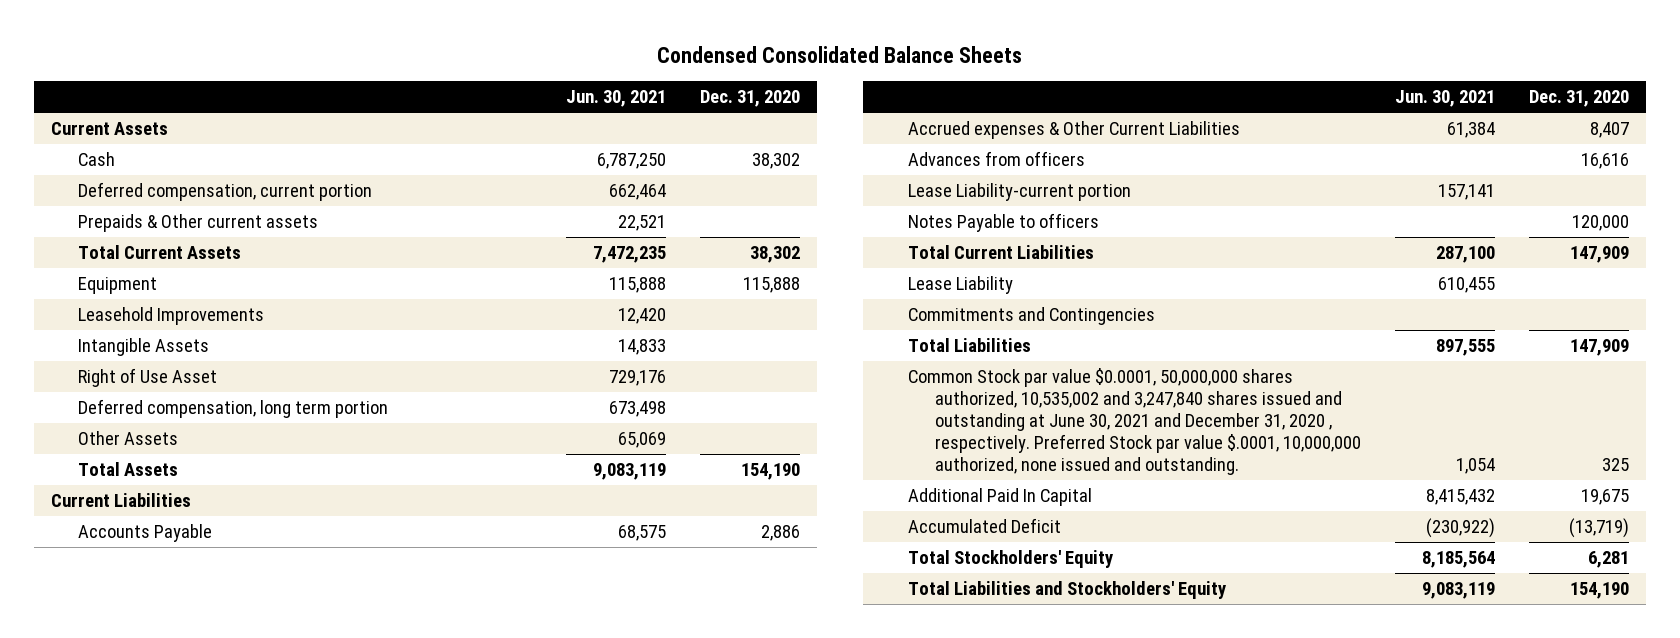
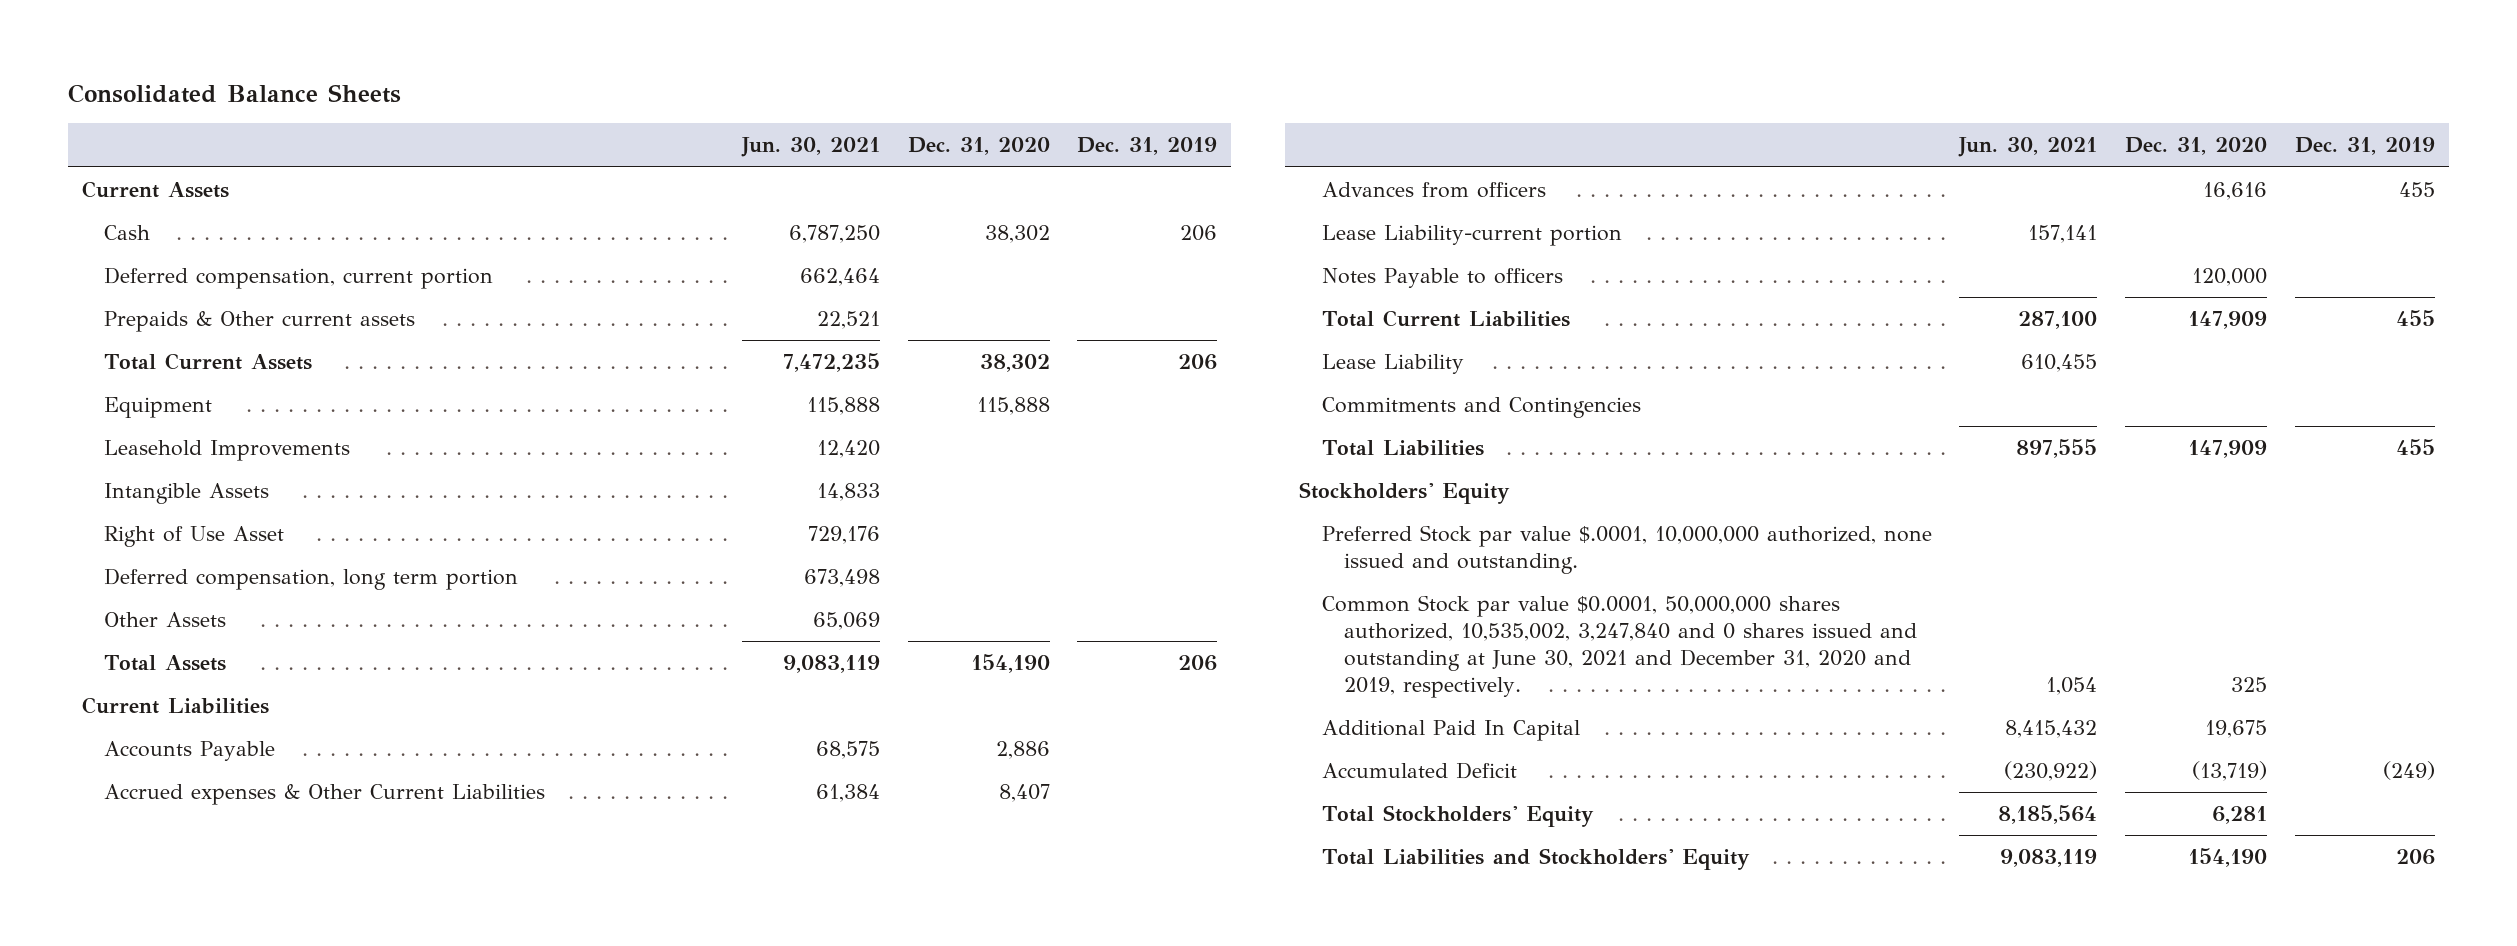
[657,45,1023,63] Condensed Consolidated Balance Sheets -> [68,83,402,103] Consolidated Balance Sheets
none -> [1077,137,1218,156] Dec. 31, 2019
none -> [1299,482,1511,505] Stockholders' Equity
none -> [1321,525,1932,575] Preferred Stock par value $.0001, 10,000,000 authorized, none issued and outstanding.
[907,367,1362,476] Common Stock par value $0.0001, 50,000,000 shares authorized, 10,535,002 and 3,247,840 shares issued and outstanding at June 30, 2021 and December 31, 2020 , respectively. Preferred Stock par value $.0001, 10,000,000 authorized, none issued and outstanding. -> [1321,595,1918,699] Common Stock par value $0.0001, 50,000,000 shares authorized, 10,535,002, 3,247,840 and 0 shares issued and outstanding at June 30, 2021 and December 31, 2020 and 2019, respectively.

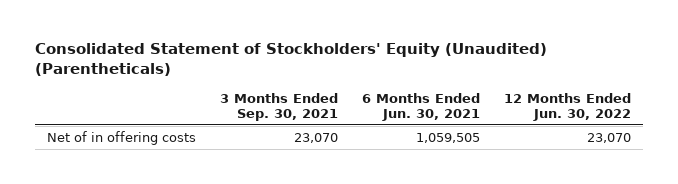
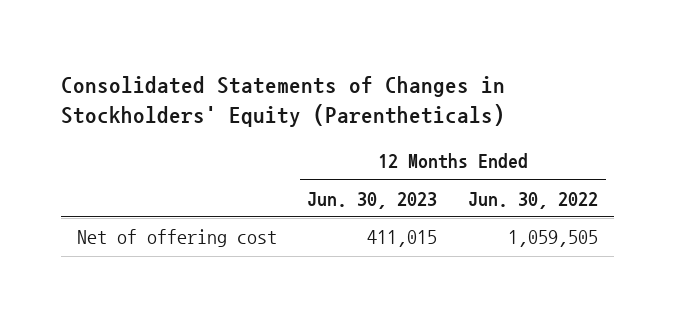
[34,43,547,76] Consolidated Statement of Stockholders' Equity (Unaudited) (Parentheticals) -> [61,75,506,128] Consolidated Statements of Changes in Stockholders' Equity (Parentheticals)
[219,92,338,121] 3 Months Ended Sep. 30, 2021 -> none
[362,92,481,121] 6 Months Ended Jun. 30, 2021 -> none
none -> [307,191,438,209] Jun. 30, 2023
[46,131,196,146] Net of in offering costs -> [76,229,277,248] Net of offering cost
[587,133,632,144] 23,070 -> [508,230,599,248] 1,059,505

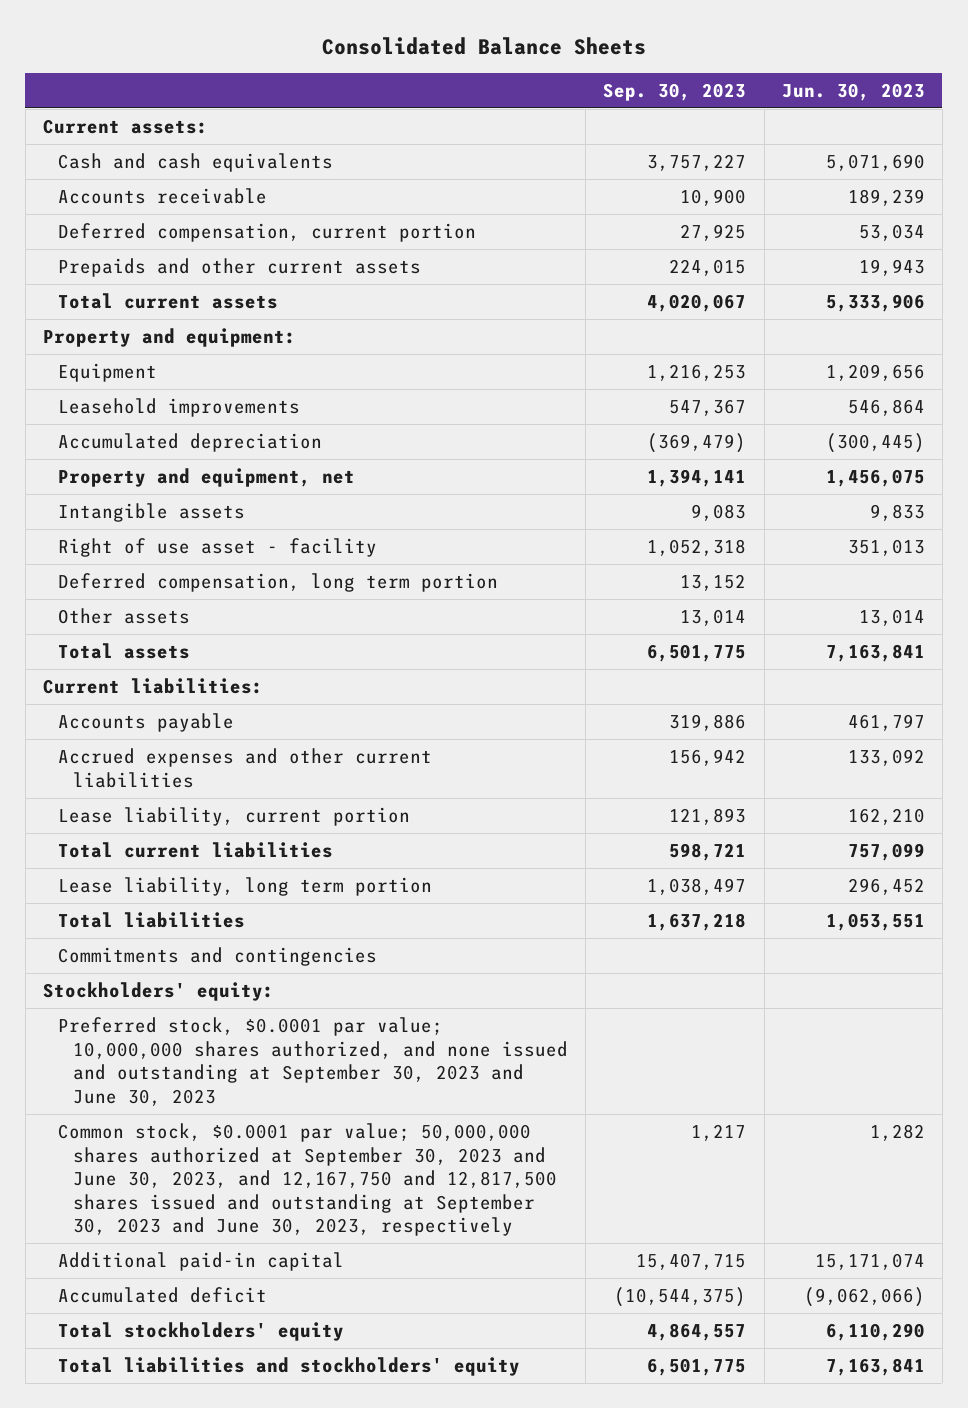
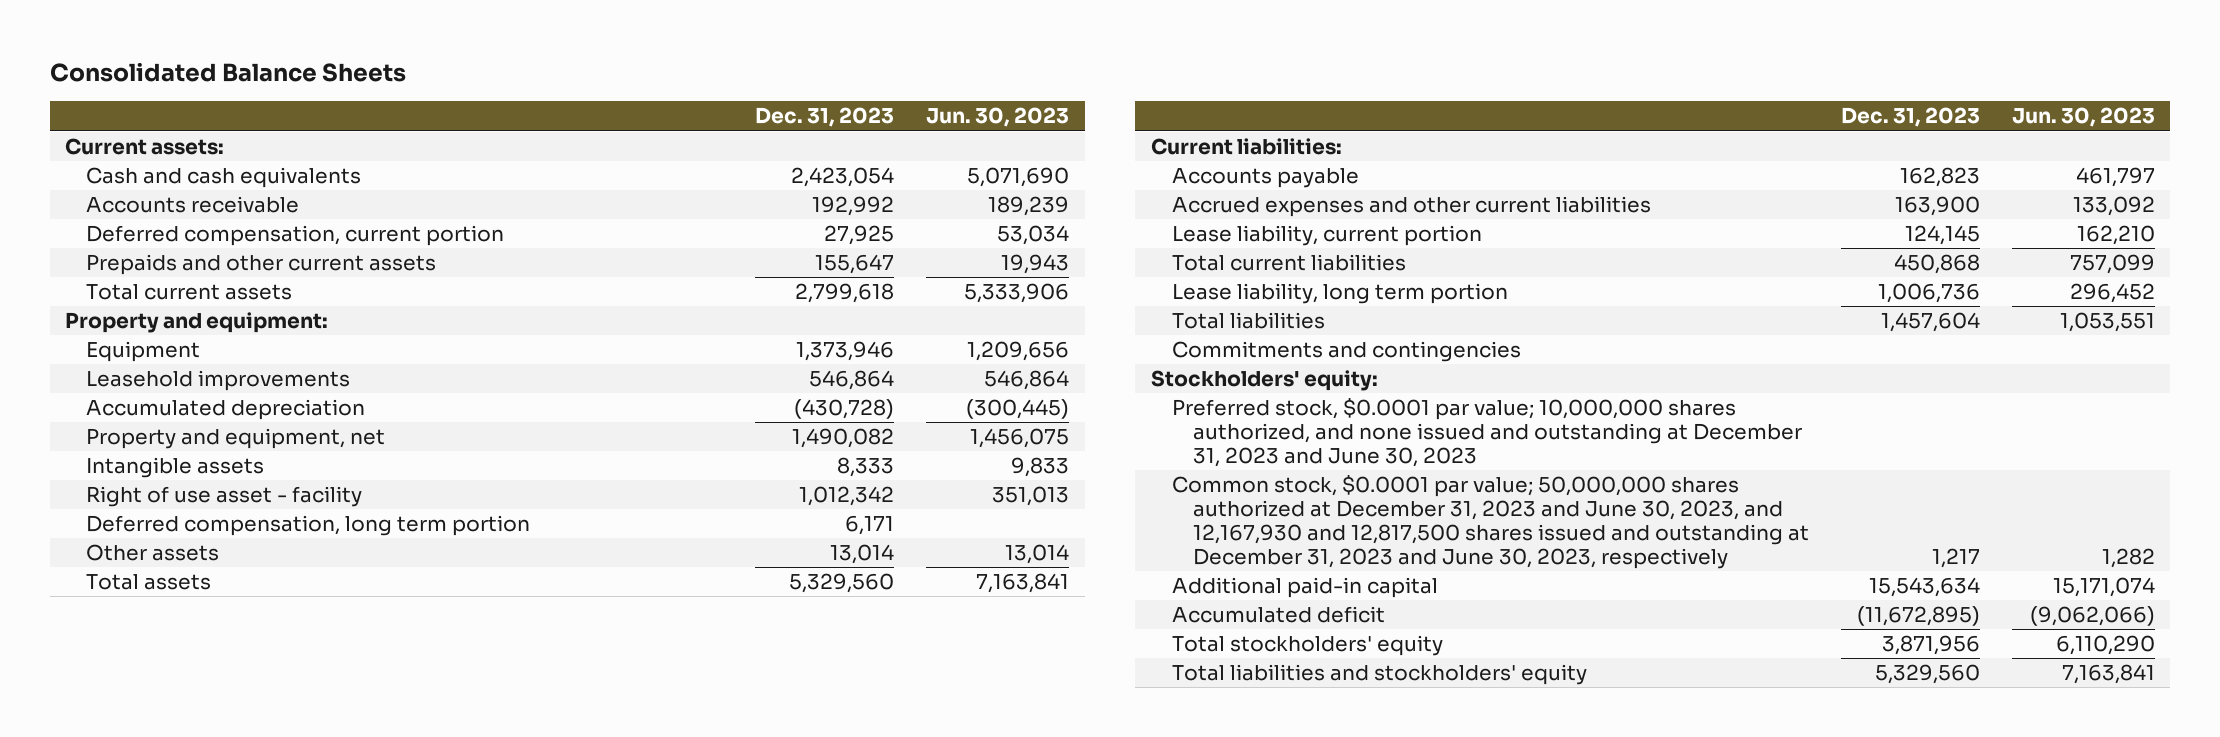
[603,82,747,101] Sep. 30, 2023 -> none
none -> [755,107,895,128] Dec. 31, 2023
[58,1017,568,1106] Preferred stock, $0.0001 par value; 10,000,000 shares authorized, and none issued and outstanding at September 30, 2023 and June 30, 2023 -> [1172,398,1803,467] Preferred stock, $0.0001 par value; 10,000,000 shares authorized, and none issued and outstanding at December 31, 2023 and June 30, 2023
[58,1123,557,1237] Common stock, $0.0001 par value; 50,000,000 shares authorized at September 30, 2023 and June 30, 2023, and 12,167,750 and 12,817,500 shares issued and outstanding at September 30, 2023 and June 30, 2023, respectively -> [1172,475,1810,569] Common stock, $0.0001 par value; 50,000,000 shares authorized at December 31, 2023 and June 30, 2023, and 12,167,930 and 12,817,500 shares issued and outstanding at December 31, 2023 and June 30, 2023, respectively

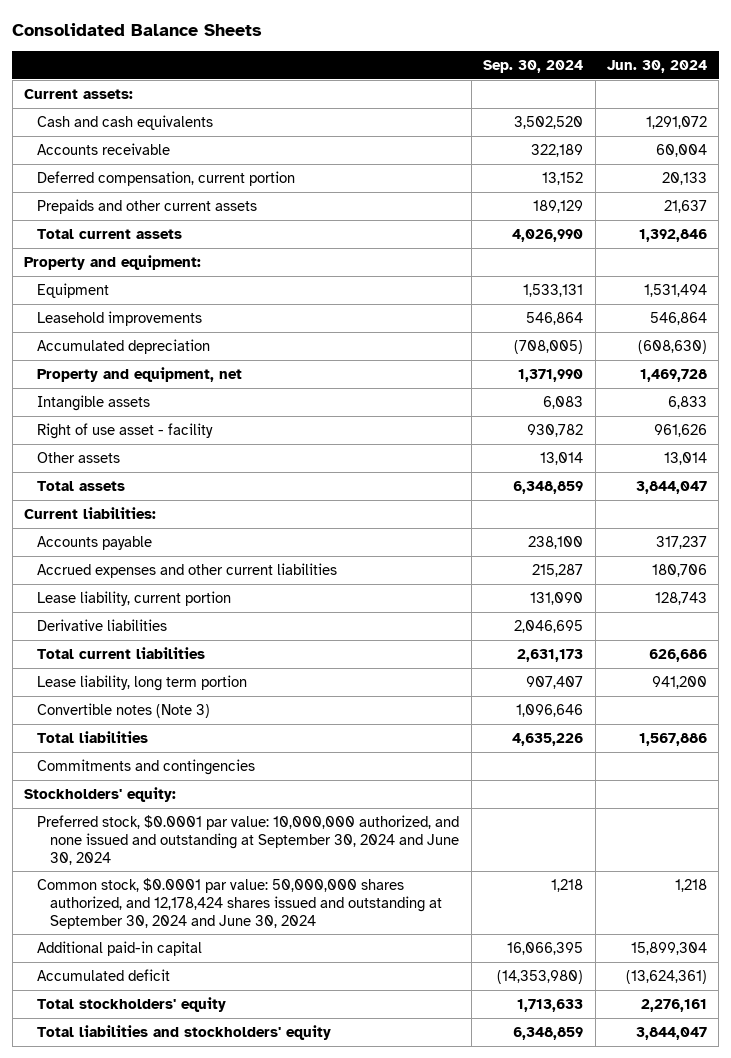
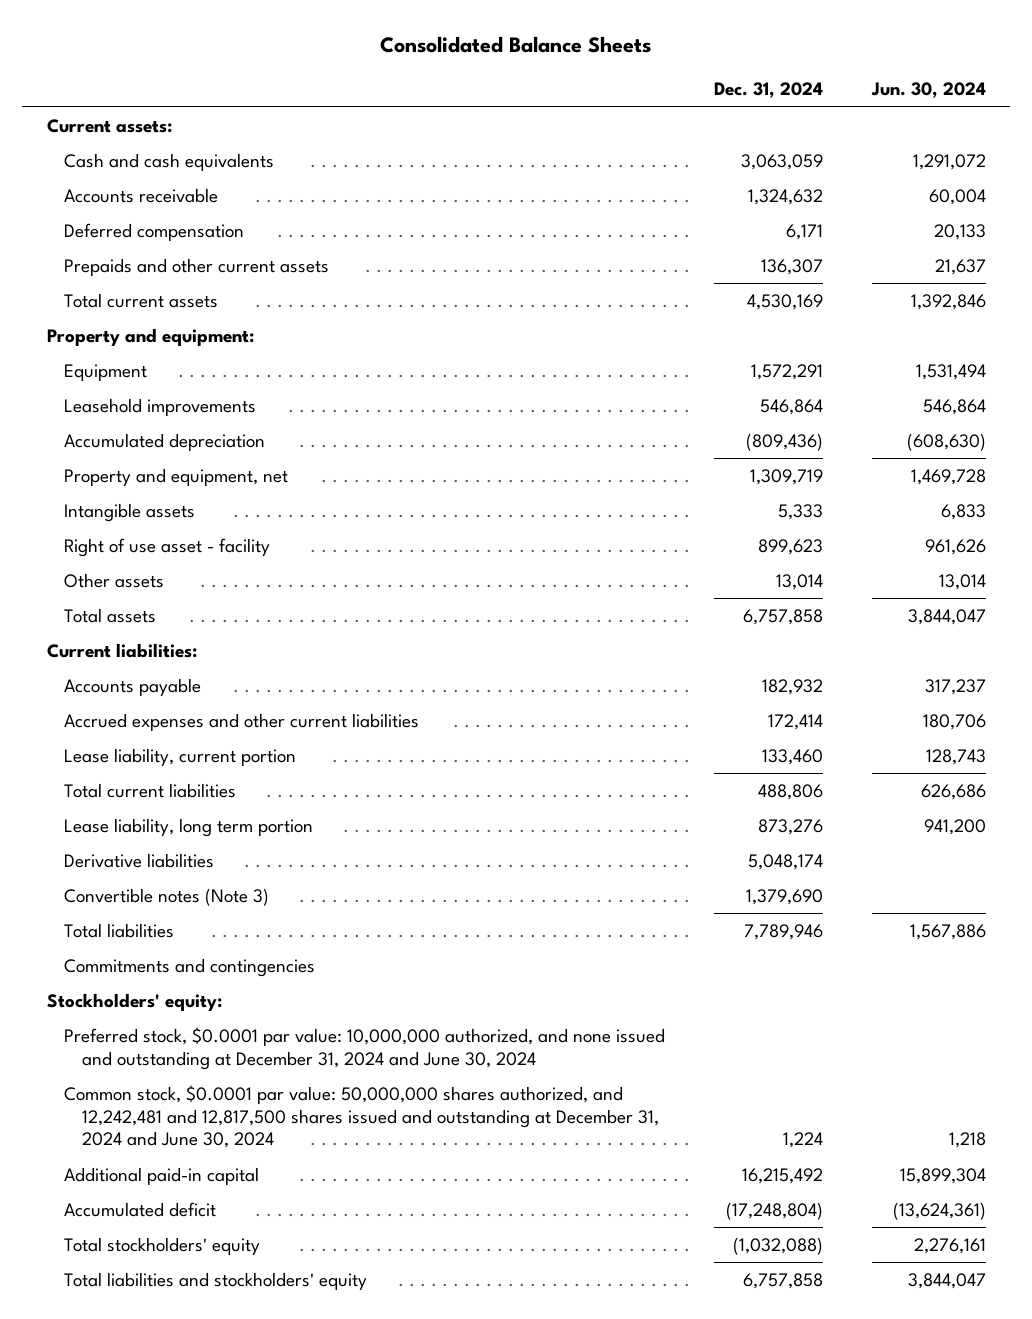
[483,59,584,73] Sep. 30, 2024 -> none
none -> [713,82,823,99] Dec. 31, 2024
[37,170,296,186] Deferred compensation, current portion -> [64,223,245,242] Deferred compensation
[37,618,168,631] Derivative liabilities -> [64,853,215,869] Derivative liabilities
[37,814,460,865] Preferred stock, $0.0001 par value: 10,000,000 authorized, and none issued and outstanding at September 30, 2024 and June 30, 2024 -> [64,1027,666,1070] Preferred stock, $0.0001 par value: 10,000,000 authorized, and none issued and outstanding at December 31, 2024 and June 30, 2024
[37,877,443,929] Common stock, $0.0001 par value: 50,000,000 shares authorized, and 12,178,424 shares issued and outstanding at September 30, 2024 and June 30, 2024 -> [64,1085,659,1149] Common stock, $0.0001 par value: 50,000,000 shares authorized, and 12,242,481 and 12,817,500 shares issued and outstanding at December 31, 2024 and June 30, 2024

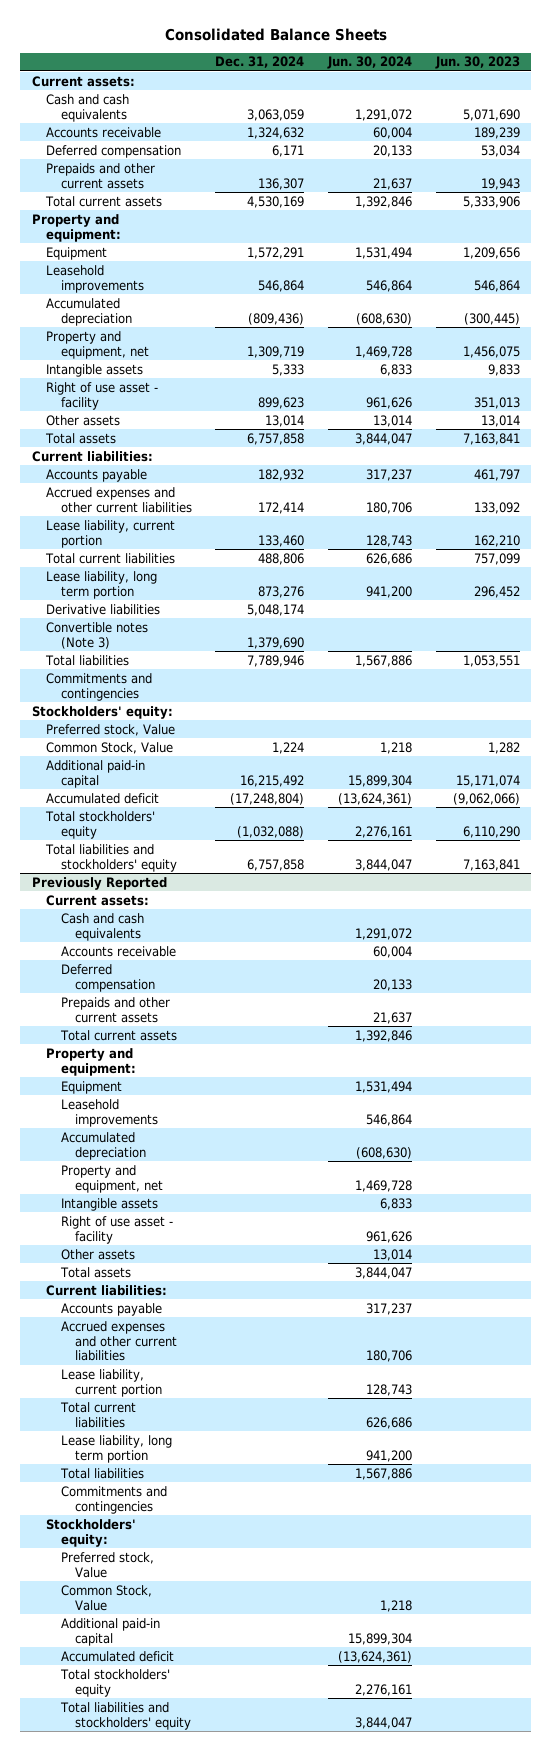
none -> [434,56,520,70] Jun. 30, 2023
[64,1027,666,1070] Preferred stock, $0.0001 par value: 10,000,000 authorized, and none issued and outstanding at December 31, 2024 and June 30, 2024 -> [46,723,176,736] Preferred stock, Value
[64,1085,659,1149] Common stock, $0.0001 par value: 50,000,000 shares authorized, and 12,242,481 and 12,817,500 shares issued and outstanding at December 31, 2024 and June 30, 2024 -> [46,741,174,754] Common Stock, Value
none -> [32,876,168,890] Previously Reported
none -> [46,894,150,906] Current assets:
none -> [60,912,144,941] Cash and cash equivalents
none -> [60,945,176,957] Accounts receivable
none -> [60,963,155,992] Deferred compensation
none -> [60,996,170,1023] Prepaids and other current assets
none -> [59,1029,177,1041] Total current assets
none -> [46,1047,136,1076] Property and equipment:
none -> [60,1080,122,1094] Equipment
none -> [60,1098,158,1127] Leasehold improvements
none -> [60,1131,146,1160] Accumulated depreciation
none -> [60,1164,163,1193] Property and equipment, net
none -> [60,1197,158,1211] Intangible assets
none -> [60,1215,173,1244] Right of use asset - facility
none -> [60,1248,135,1260] Other assets
none -> [59,1266,131,1278] Total assets
none -> [46,1284,168,1296] Current liabilities:
none -> [60,1302,162,1316] Accounts payable
none -> [60,1320,177,1362] Accrued expenses and other current liabilities
none -> [60,1368,162,1397] Lease liability, current portion
none -> [59,1401,136,1428] Total current liabilities
none -> [60,1434,172,1463] Lease liability, long term portion
none -> [59,1467,144,1479] Total liabilities
none -> [60,1485,167,1514] Commitments and contingencies
none -> [46,1518,137,1547] Stockholders' equity:
none -> [60,1551,154,1578] Preferred stock, Value
none -> [60,1584,152,1611] Common Stock, Value
none -> [60,1617,160,1646] Additional paid-in capital
none -> [60,1650,174,1662] Accumulated deficit
none -> [59,1668,170,1697] Total stockholders' equity
none -> [59,1701,191,1730] Total liabilities and stockholders' equity

